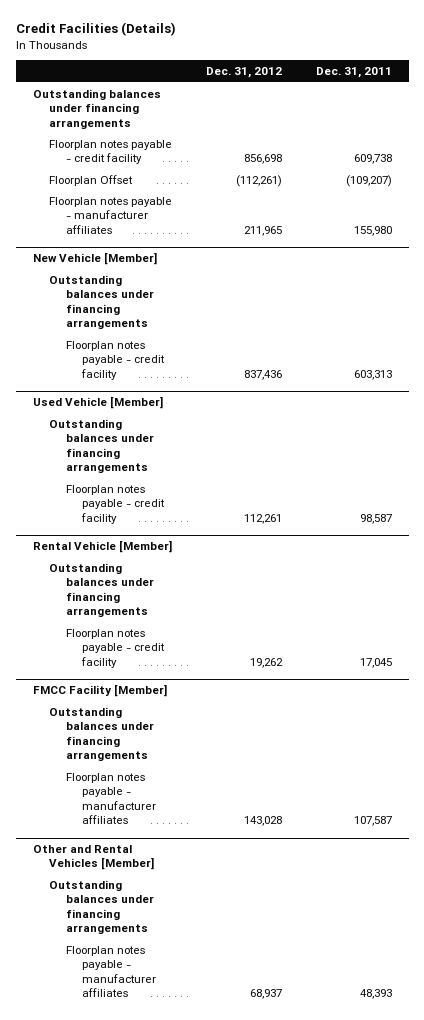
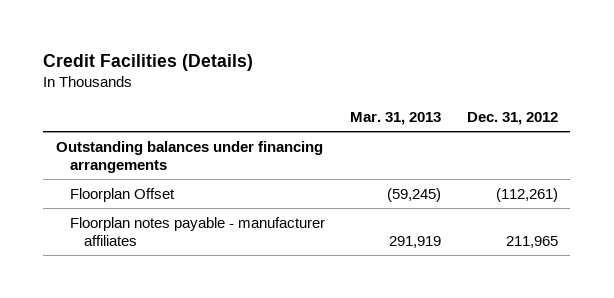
[315,66,392,78] Dec. 31, 2011 -> none
none -> [350,112,442,126] Mar. 31, 2013
[49,139,173,165] Floorplan notes payable - credit facility -> none
[32,251,157,265] New Vehicle [Member] -> none
[49,274,154,330] Outstanding balances under financing arrangements -> none
[65,340,165,380] Floorplan notes payable - credit facility -> none
[32,395,163,409] Used Vehicle [Member] -> none
[49,418,154,474] Outstanding balances under financing arrangements -> none
[65,484,165,524] Floorplan notes payable - credit facility -> none
[32,539,172,553] Rental Vehicle [Member] -> none
[49,562,154,618] Outstanding balances under financing arrangements -> none
[65,628,165,668] Floorplan notes payable - credit facility -> none
[32,683,167,697] FMCC Facility [Member] -> none
[49,706,154,762] Outstanding balances under financing arrangements -> none
[65,772,156,825] Floorplan notes payable - manufacturer affiliates -> none
[32,844,155,871] Other and Rental Vehicles [Member] -> none
[49,879,154,935] Outstanding balances under financing arrangements -> none
[65,945,156,998] Floorplan notes payable - manufacturer affiliates -> none

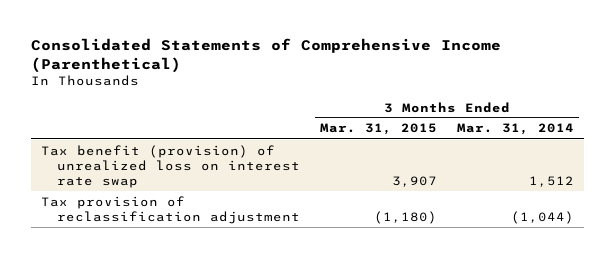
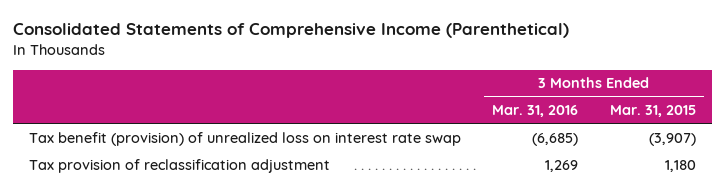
[456,123,574,136] Mar. 31, 2014 -> none
none -> [492,105,579,118] Mar. 31, 2016
[391,175,437,187] 3,907 -> [649,132,697,146] (3,907)
[373,210,437,224] (1,180) -> [665,159,697,172] 1,180

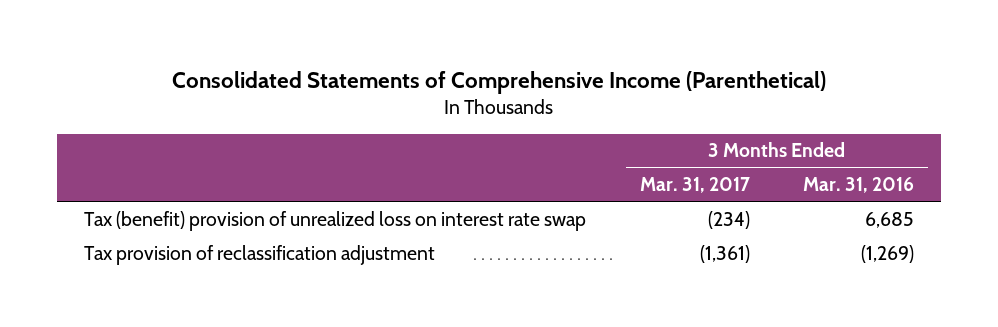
[610,105,697,118] Mar. 31, 2015 -> none
none -> [639,177,750,194] Mar. 31, 2017
[28,131,461,146] Tax benefit (provision) of unrealized loss on interest rate swap -> [84,210,587,231] Tax (benefit) provision of unrealized loss on interest rate swap
[532,132,579,146] (6,685) -> [865,211,915,228] 6,685
[545,159,579,172] 1,269 -> [861,244,915,263] (1,269)

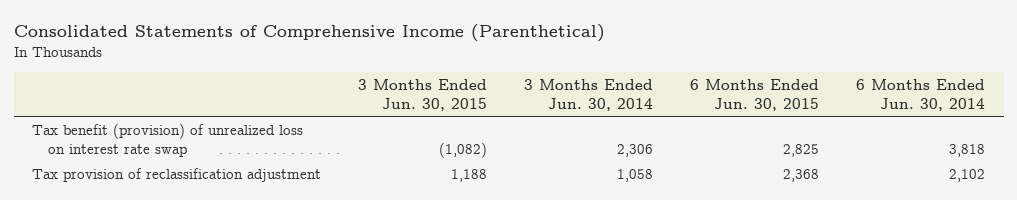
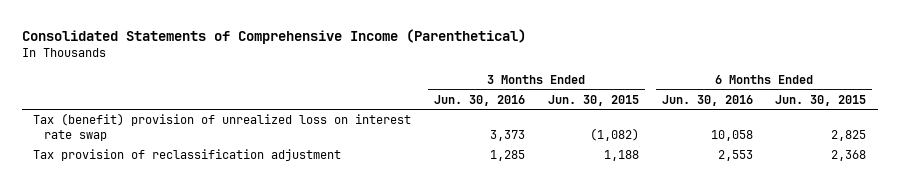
[524,78,654,112] 3 Months Ended Jun. 30, 2014 -> none
[856,78,986,112] 6 Months Ended Jun. 30, 2014 -> none
none -> [434,94,526,106] Jun. 30, 2016
none -> [661,94,753,106] Jun. 30, 2016
[32,122,304,157] Tax benefit (provision) of unrealized loss on interest rate swap -> [33,113,412,142] Tax (benefit) provision of unrealized loss on interest rate swap

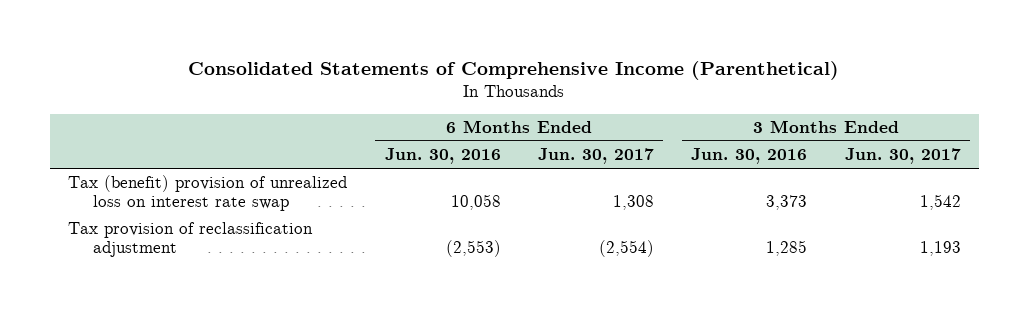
[547,94,639,106] Jun. 30, 2015 -> none
[775,94,867,106] Jun. 30, 2015 -> none
none -> [537,148,654,165] Jun. 30, 2017
none -> [844,148,961,165] Jun. 30, 2017
[717,150,753,162] 2,553 -> [445,240,501,258] (2,553)

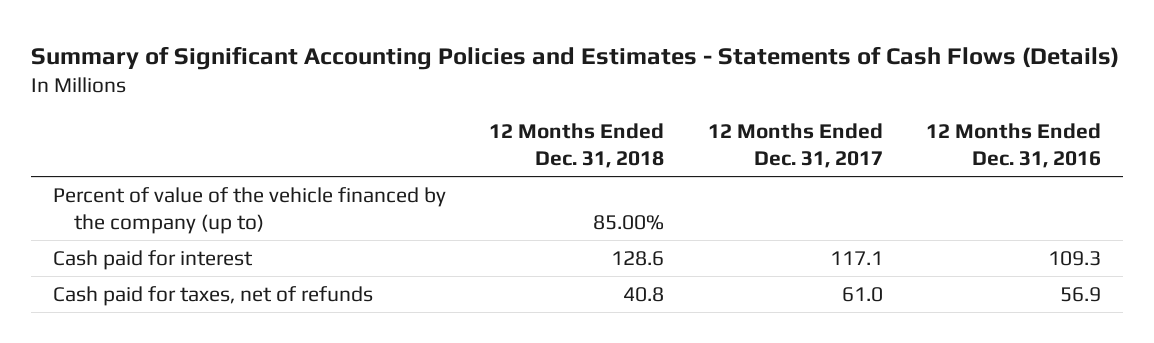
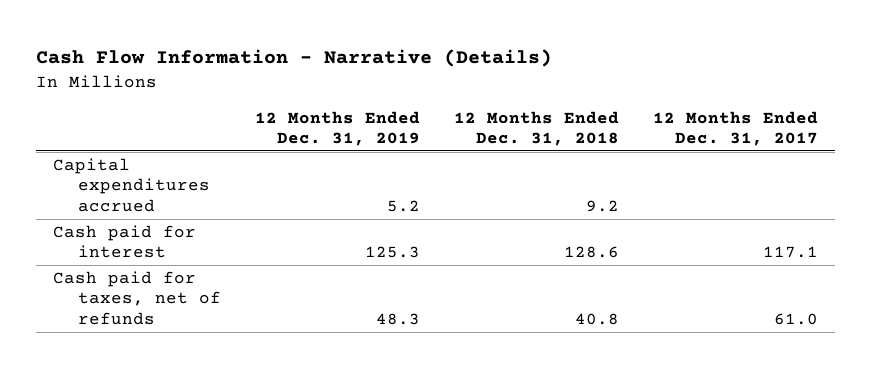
[31,45,1120,70] Summary of Significant Accounting Policies and Estimates - Statements of Cash Flows (Details) -> [36,49,553,68] Cash Flow Information - Narrative (Details)
[926,122,1102,168] 12 Months Ended Dec. 31, 2016 -> none
none -> [255,110,421,146] 12 Months Ended Dec. 31, 2019
[52,186,446,234] Percent of value of the vehicle financed by the company (up to) -> none
none -> [53,158,211,212] Capital expenditures accrued

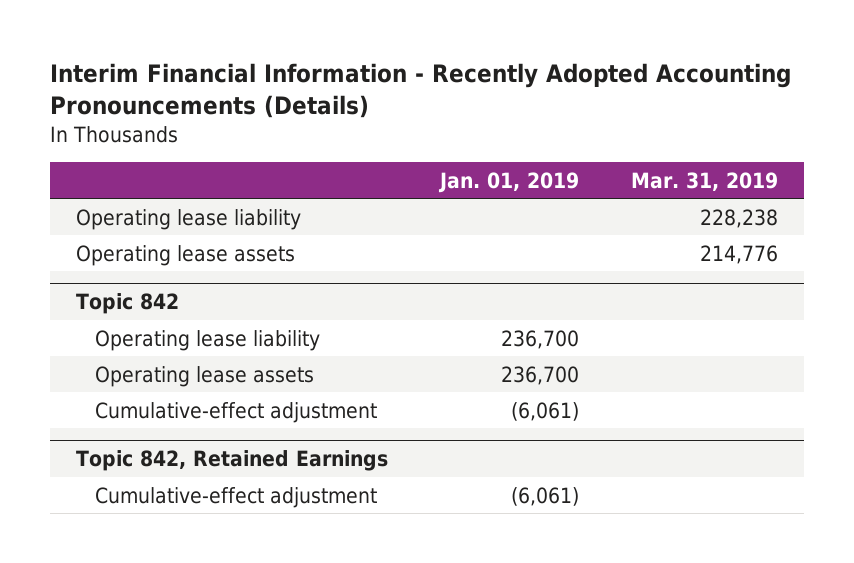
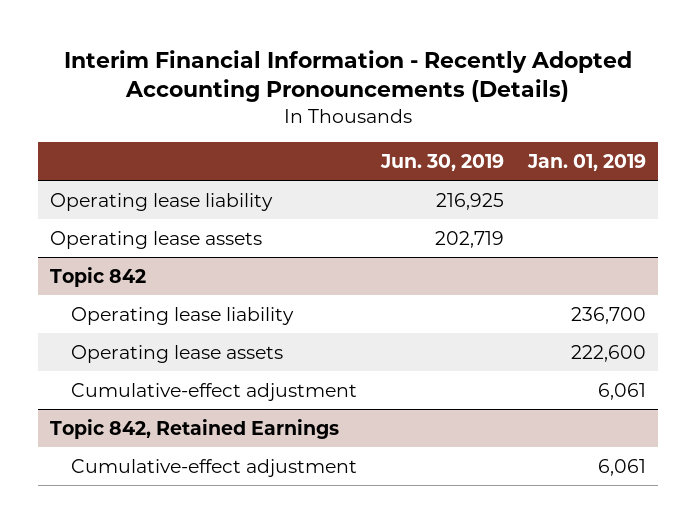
[630,171,778,191] Mar. 31, 2019 -> none
none -> [380,153,505,171] Jun. 30, 2019
[500,365,579,385] 236,700 -> [570,344,646,362] 222,600
[510,401,579,421] (6,061) -> [597,382,646,400] 6,061
[510,486,579,506] (6,061) -> [597,458,646,476] 6,061

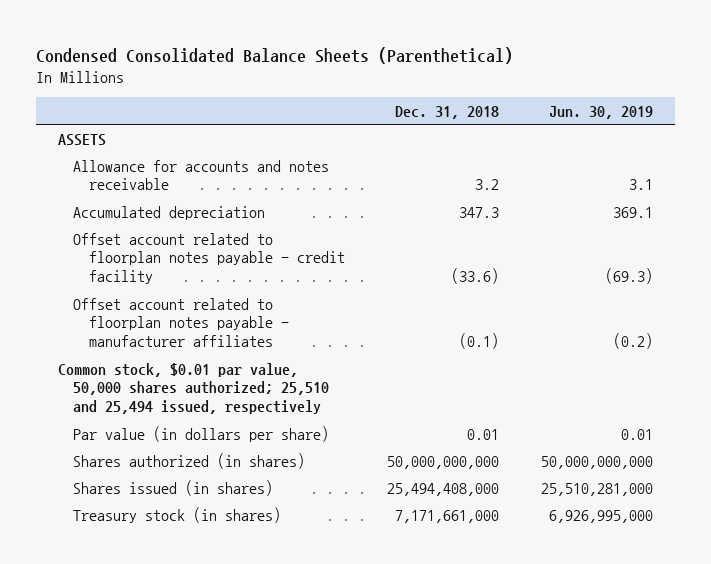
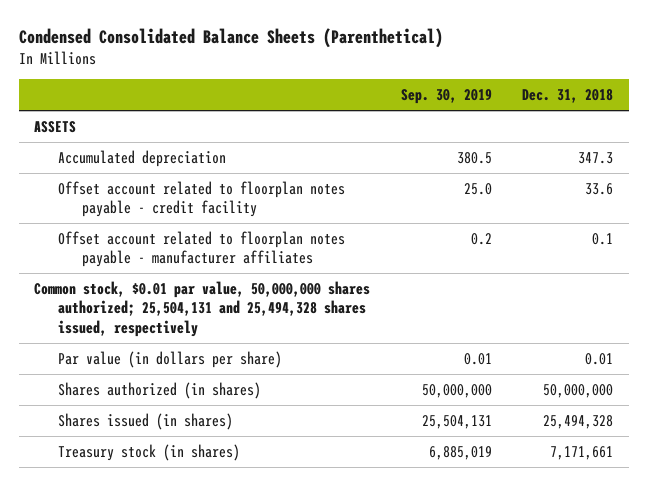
[549,105,654,119] Jun. 30, 2019 -> none
none -> [400,89,492,105] Sep. 30, 2019
[73,159,330,191] Allowance for accounts and notes receivable -> none
[450,268,499,285] (33.6) -> [585,182,614,195] 33.6
[458,333,499,350] (0.1) -> [592,232,614,245] 0.1
[57,362,330,415] Common stock, $0.01 par value, 50,000 shares authorized; 25,510 and 25,494 issued, respectively -> [33,280,370,337] Common stock, $0.01 par value, 50,000,000 shares authorized; 25,504,131 and 25,494,328 shares issued, respectively
[386,455,499,469] 50,000,000,000 -> [543,383,614,398] 50,000,000
[386,482,499,496] 25,494,408,000 -> [543,414,614,429] 25,494,328
[394,509,499,523] 7,171,661,000 -> [550,445,614,460] 7,171,661

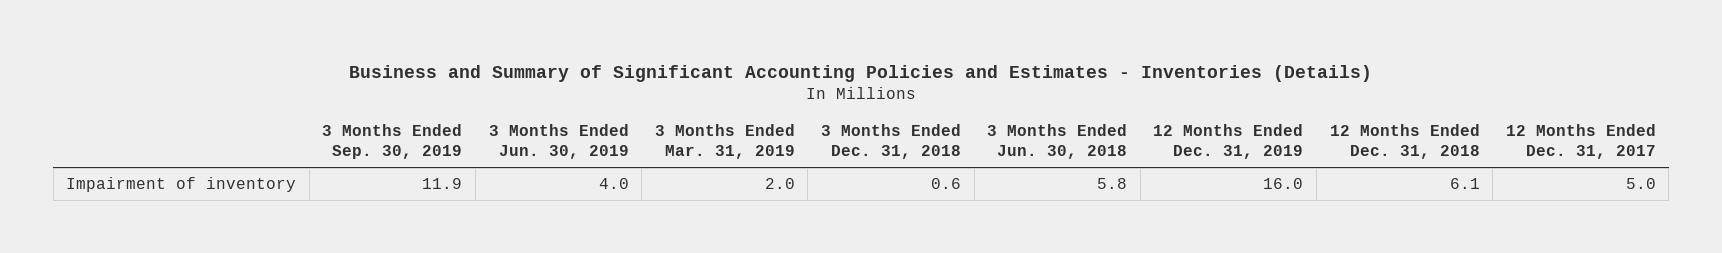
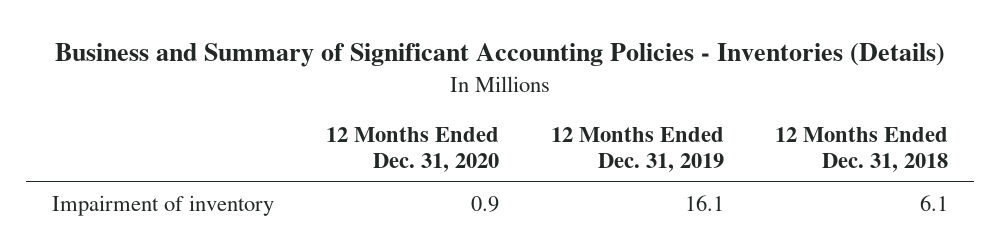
[348,64,1372,82] Business and Summary of Significant Accounting Policies and Estimates - Inventories (Details) -> [55,43,946,68] Business and Summary of Significant Accounting Policies - Inventories (Details)
[322,124,463,160] 3 Months Ended Sep. 30, 2019 -> none
[488,124,629,160] 3 Months Ended Jun. 30, 2019 -> none
[654,124,795,160] 3 Months Ended Mar. 31, 2019 -> none
[820,124,961,160] 3 Months Ended Dec. 31, 2018 -> none
[987,124,1128,160] 3 Months Ended Jun. 30, 2018 -> none
[1505,124,1656,160] 12 Months Ended Dec. 31, 2017 -> none
none -> [325,127,499,173] 12 Months Ended Dec. 31, 2020
[1263,178,1304,190] 16.0 -> [684,194,724,211] 16.1

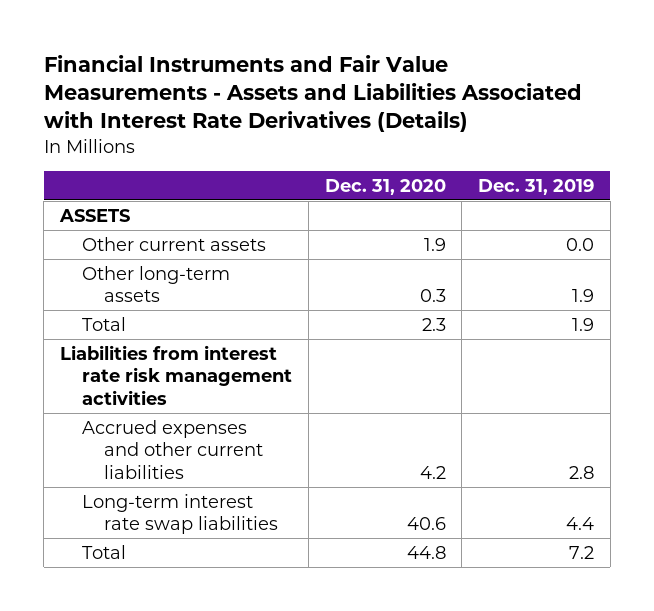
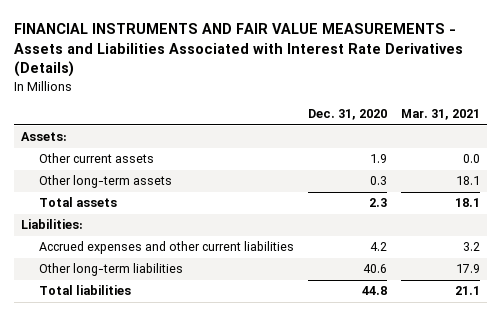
[43,55,582,133] Financial Instruments and Fair Value Measurements - Assets and Liabilities Associated with Interest Rate Derivatives (Details) -> [14,23,464,78] FINANCIAL INSTRUMENTS AND FAIR VALUE MEASUREMENTS - Assets and Liabilities Associated with Interest Rate Derivatives (Details)
[478,178,595,195] Dec. 31, 2019 -> none
none -> [400,109,480,121] Mar. 31, 2021
[59,208,131,222] ASSETS -> [21,132,68,142] Assets:
[82,316,127,331] Total -> [38,197,117,208] Total assets
[60,344,293,406] Liabilities from interest rate risk management activities -> [21,219,84,230] Liabilities:
[82,493,279,535] Long-term interest rate swap liabilities -> [38,263,183,277] Other long-term liabilities
[82,544,127,559] Total -> [38,285,131,296] Total liabilities

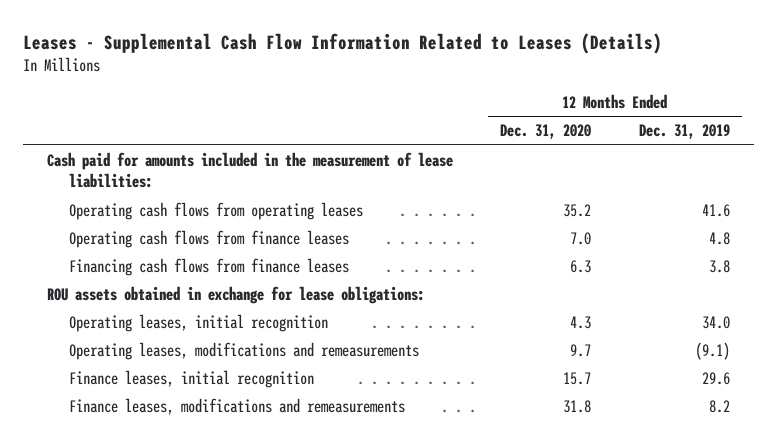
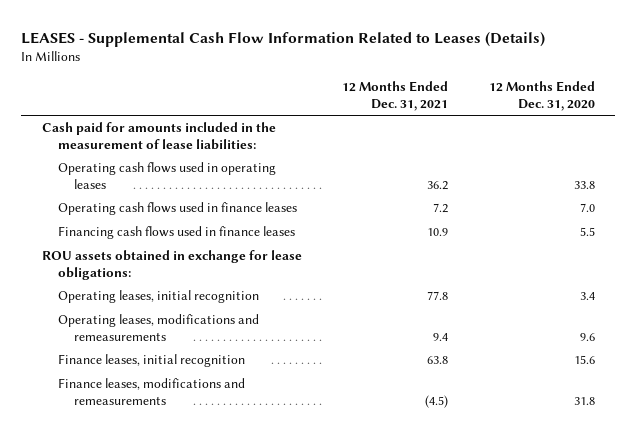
[22,32,662,54] Leases - Supplemental Cash Flow Information Related to Leases (Details) -> [21,31,546,47] LEASES - Supplemental Cash Flow Information Related to Leases (Details)
[638,124,730,140] Dec. 31, 2019 -> none
none -> [342,81,449,111] 12 Months Ended Dec. 31, 2021
[69,202,364,221] Operating cash flows from operating leases -> [57,162,276,189] Operating cash flows used in operating leases
[563,204,592,218] 35.2 -> [573,180,595,189] 33.8
[69,230,350,249] Operating cash flows from finance leases -> [57,202,297,216] Operating cash flows used in finance leases
[69,258,350,277] Financing cash flows from finance leases -> [57,226,295,240] Financing cash flows used in finance leases
[570,260,592,274] 6.3 -> [579,227,595,237] 5.5
[570,316,592,330] 4.3 -> [579,292,595,301] 3.4
[570,344,592,358] 9.7 -> [579,332,595,341] 9.6
[563,372,592,386] 15.7 -> [573,355,595,365] 15.6

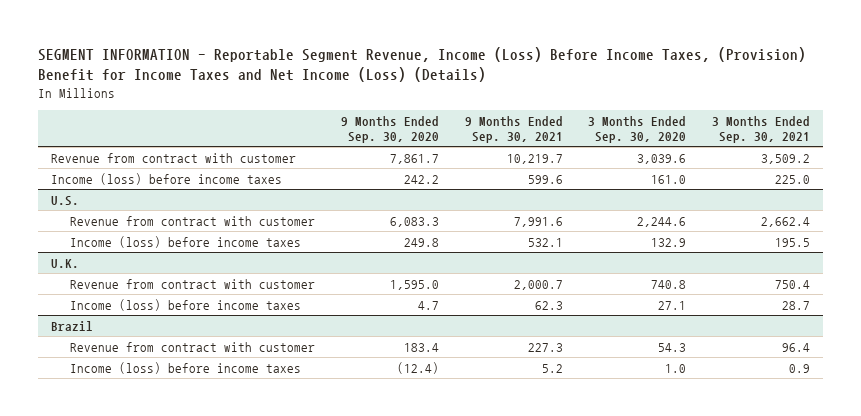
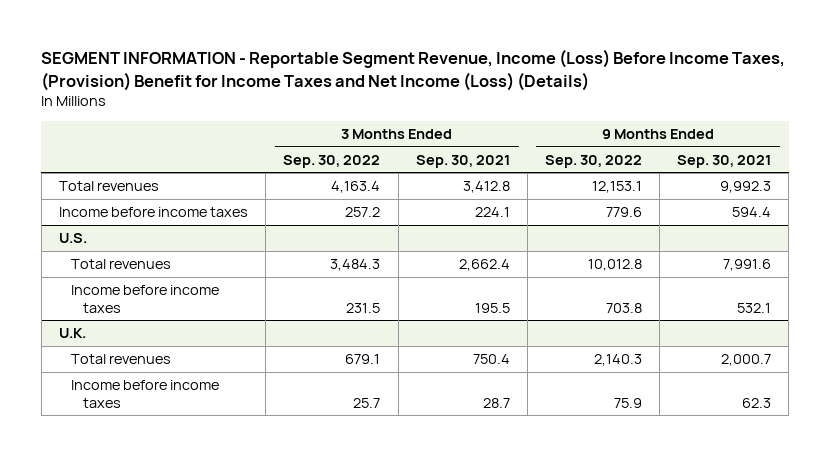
[340,115,439,144] 9 Months Ended Sep. 30, 2020 -> none
[588,115,687,144] 3 Months Ended Sep. 30, 2020 -> none
none -> [283,154,381,168] Sep. 30, 2022
none -> [545,154,643,168] Sep. 30, 2022
[51,152,297,163] Revenue from contract with customer -> none
none -> [59,181,160,192] Total revenues
[51,172,283,185] Income (loss) before income taxes -> [59,207,249,218] Income before income taxes
[527,174,563,184] 599.6 -> [732,207,772,218] 594.4
[775,174,811,184] 225.0 -> [474,207,510,218] 224.1
[70,215,316,226] Revenue from contract with customer -> [71,259,172,270] Total revenues
[70,235,302,248] Income (loss) before income taxes -> [71,285,220,313] Income before income taxes
[51,320,94,331] Brazil -> none
[70,341,316,352] Revenue from contract with customer -> none
[70,361,302,374] Income (loss) before income taxes -> none
[70,278,316,289] Revenue from contract with customer -> [71,354,172,365] Total revenues
[70,298,302,311] Income (loss) before income taxes -> [71,380,220,408] Income before income taxes

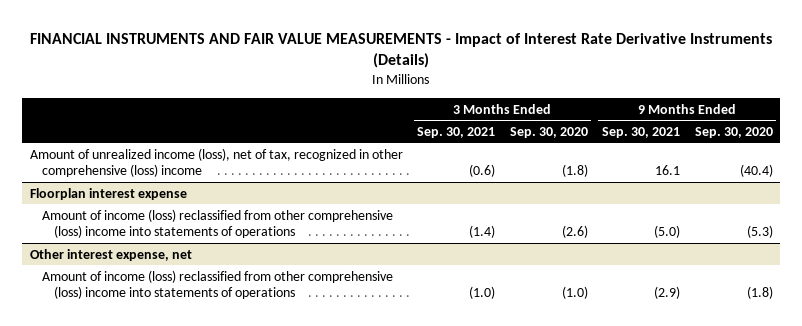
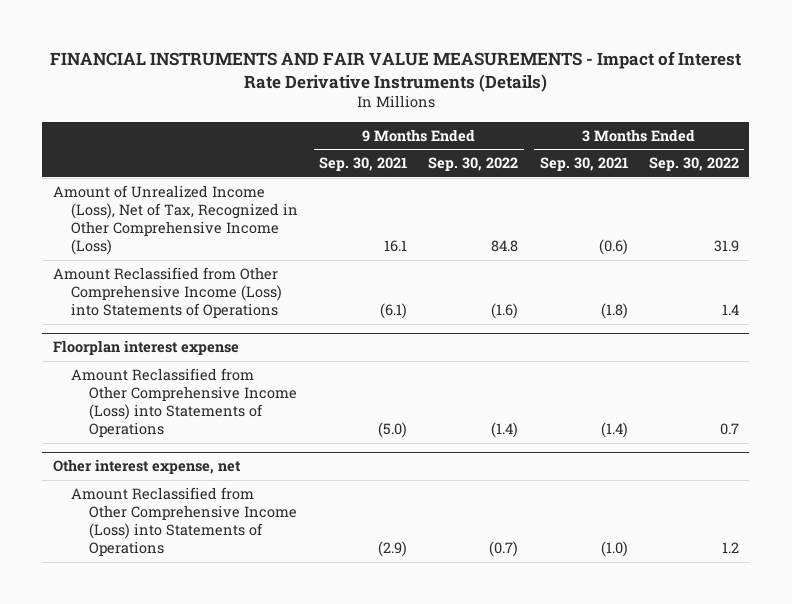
[509,126,588,138] Sep. 30, 2020 -> none
[694,126,773,138] Sep. 30, 2020 -> none
none -> [428,157,519,172] Sep. 30, 2022
none -> [648,157,739,172] Sep. 30, 2022
[29,147,403,178] Amount of unrealized income (loss), net of tax, recognized in other comprehensive (loss) income -> [52,184,298,256] Amount of Unrealized Income (Loss), Net of Tax, Recognized in Other Comprehensive Income (Loss)
none -> [52,266,282,319] Amount Reclassified from Other Comprehensive Income (Loss) into Statements of Operations
[41,208,393,239] Amount of income (loss) reclassified from other comprehensive (loss) income into statements of operations -> [70,367,298,438] Amount Reclassified from Other Comprehensive Income (Loss) into Statements of Operations
[41,269,393,300] Amount of income (loss) reclassified from other comprehensive (loss) income into statements of operations -> [70,486,298,557] Amount Reclassified from Other Comprehensive Income (Loss) into Statements of Operations

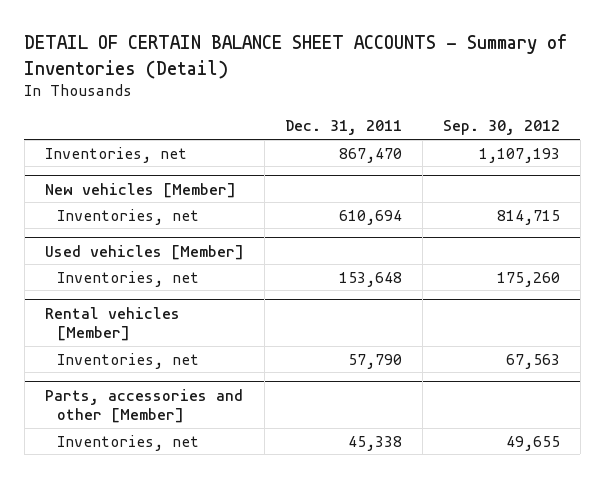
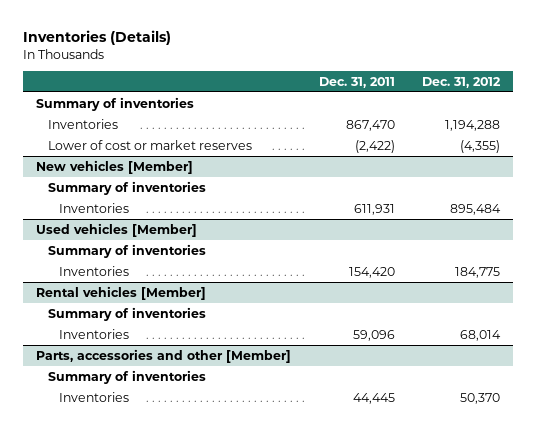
[24,34,569,79] DETAIL OF CERTAIN BALANCE SHEET ACCOUNTS - Summary of Inventories (Detail) -> [22,30,171,46] Inventories (Details)
[442,120,560,136] Sep. 30, 2012 -> none
none -> [421,76,501,88] Dec. 31, 2012
none -> [36,96,195,111] Summary of inventories
[44,146,187,163] Inventories, net -> [47,118,118,129] Inventories
none -> [47,139,252,150] Lower of cost or market reserves
none -> [47,180,206,195] Summary of inventories
[56,208,199,225] Inventories, net -> [59,202,130,213] Inventories
[338,209,402,225] 610,694 -> [353,203,395,215] 611,931
none -> [47,243,206,258] Summary of inventories
[56,270,199,287] Inventories, net -> [59,265,130,276] Inventories
[338,271,402,287] 153,648 -> [348,266,395,278] 154,420
none -> [47,306,206,321] Summary of inventories
[56,352,199,369] Inventories, net -> [59,328,130,339] Inventories
[347,353,402,369] 57,790 -> [352,329,395,341] 59,096
none -> [47,369,206,384] Summary of inventories
[56,434,199,451] Inventories, net -> [59,391,130,402] Inventories
[347,435,402,451] 45,338 -> [352,392,395,404] 44,445

